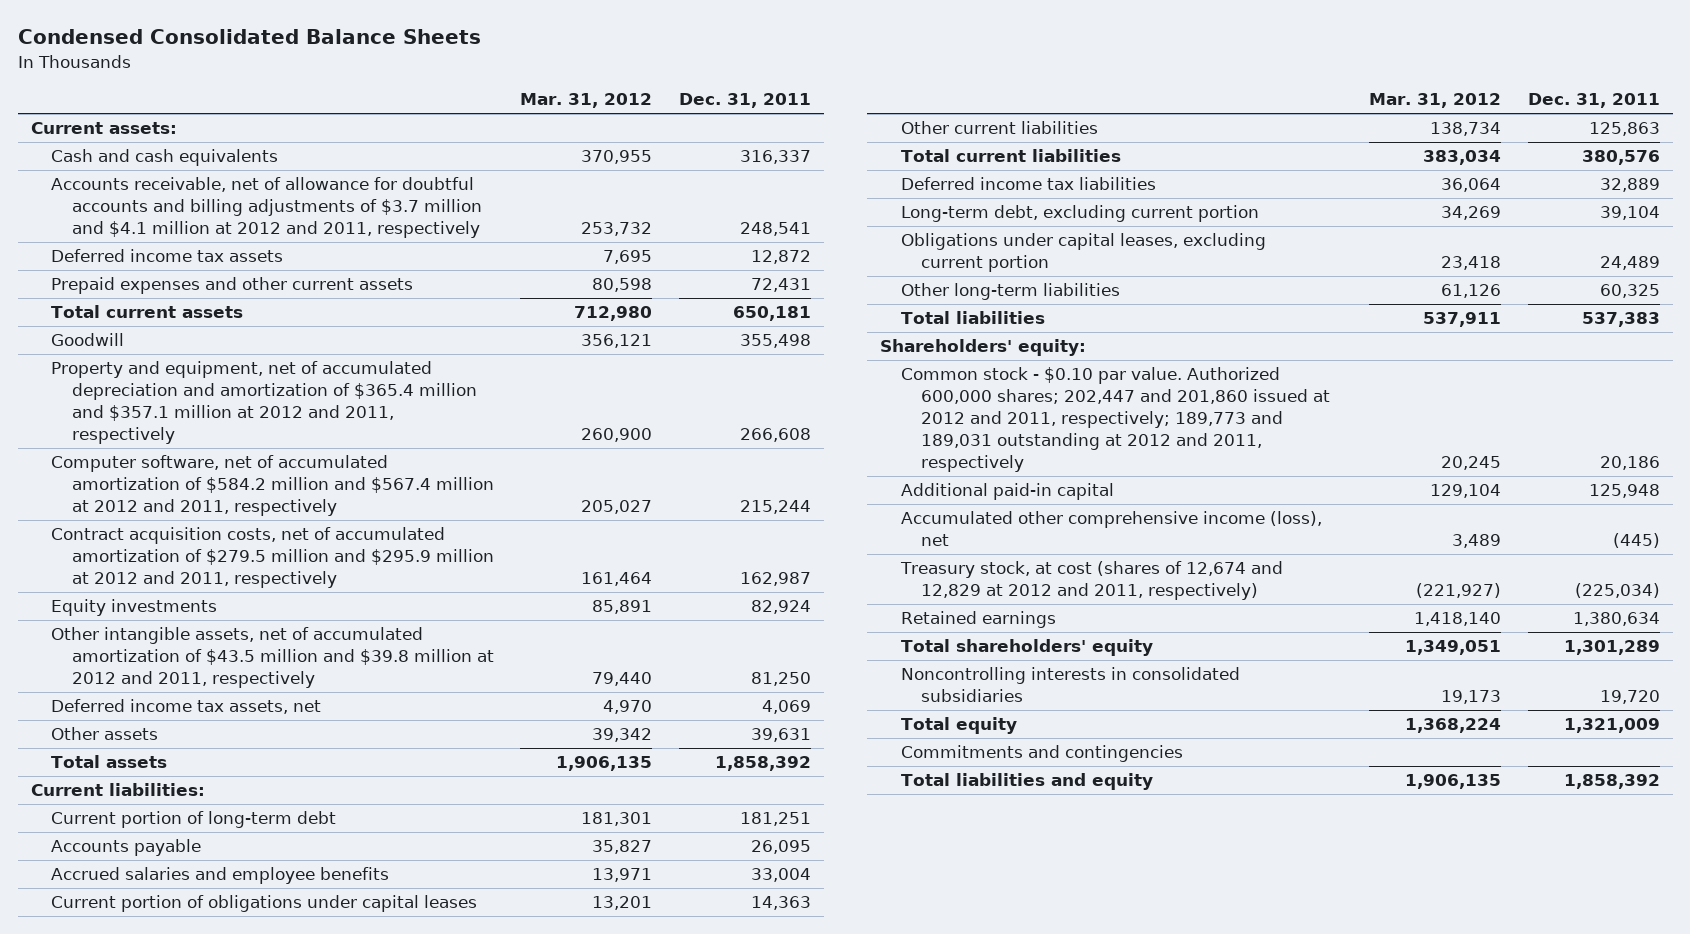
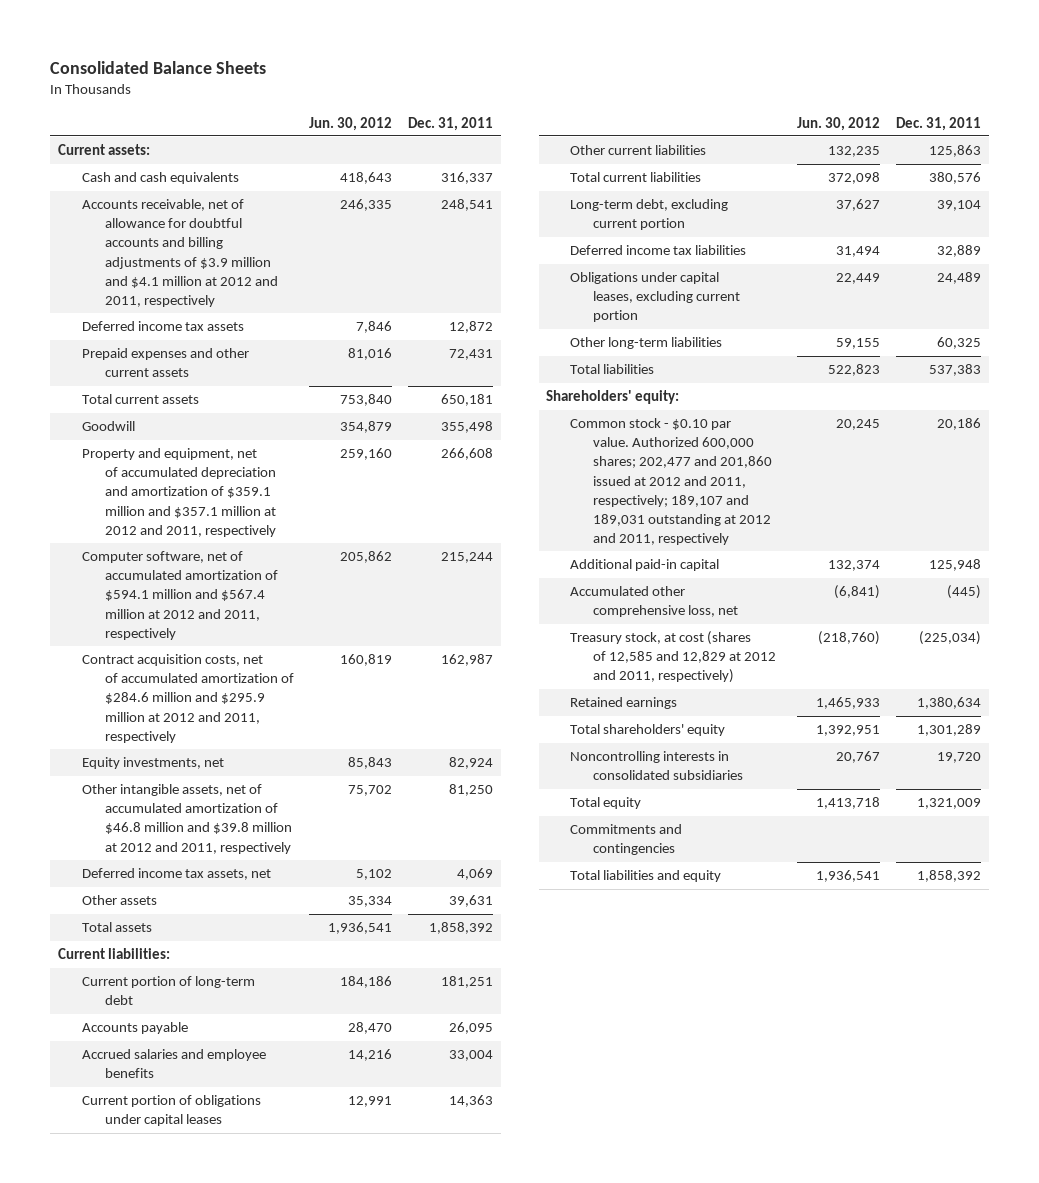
[17,29,481,45] Condensed Consolidated Balance Sheets -> [50,60,267,74] Consolidated Balance Sheets
[520,93,653,109] Mar. 31, 2012 -> none
none -> [309,116,393,131] Jun. 30, 2012
[51,177,483,239] Accounts receivable, net of allowance for doubtful accounts and billing adjustments of $3.7 million and $4.1 million at 2012 and 2011, respectively -> [81,199,278,307] Accounts receivable, net of allowance for doubtful accounts and billing adjustments of $3.9 million and $4.1 million at 2012 and 2011, respectively
[51,361,478,445] Property and equipment, net of accumulated depreciation and amortization of $365.4 million and $357.1 million at 2012 and 2011, respectively -> [81,448,276,537] Property and equipment, net of accumulated depreciation and amortization of $359.1 million and $357.1 million at 2012 and 2011, respectively
[51,455,495,517] Computer software, net of accumulated amortization of $584.2 million and $567.4 million at 2012 and 2011, respectively -> [81,551,278,640] Computer software, net of accumulated amortization of $594.1 million and $567.4 million at 2012 and 2011, respectively
[51,527,495,589] Contract acquisition costs, net of accumulated amortization of $279.5 million and $295.9 million at 2012 and 2011, respectively -> [81,654,294,743] Contract acquisition costs, net of accumulated amortization of $284.6 million and $295.9 million at 2012 and 2011, respectively
[51,599,218,617] Equity investments -> [81,757,224,770] Equity investments, net
[51,627,495,689] Other intangible assets, net of accumulated amortization of $43.5 million and $39.8 million at 2012 and 2011, respectively -> [81,784,292,854] Other intangible assets, net of accumulated amortization of $46.8 million and $39.8 million at 2012 and 2011, respectively
[900,177,1156,191] Deferred income tax liabilities -> [569,245,746,256] Deferred income tax liabilities
[900,367,1331,473] Common stock - $0.10 par value. Authorized 600,000 shares; 202,447 and 201,860 issued at 2012 and 2011, respectively; 189,773 and 189,031 outstanding at 2012 and 2011, respectively -> [569,418,772,545] Common stock - $0.10 par value. Authorized 600,000 shares; 202,477 and 201,860 issued at 2012 and 2011, respectively; 189,107 and 189,031 outstanding at 2012 and 2011, respectively
[900,511,1322,547] Accumulated other comprehensive income (loss), net -> [569,586,738,618] Accumulated other comprehensive loss, net
[899,561,1283,601] Treasury stock, at cost (shares of 12,674 and 12,829 at 2012 and 2011, respectively) -> [569,631,776,684] Treasury stock, at cost (shares of 12,585 and 12,829 at 2012 and 2011, respectively)

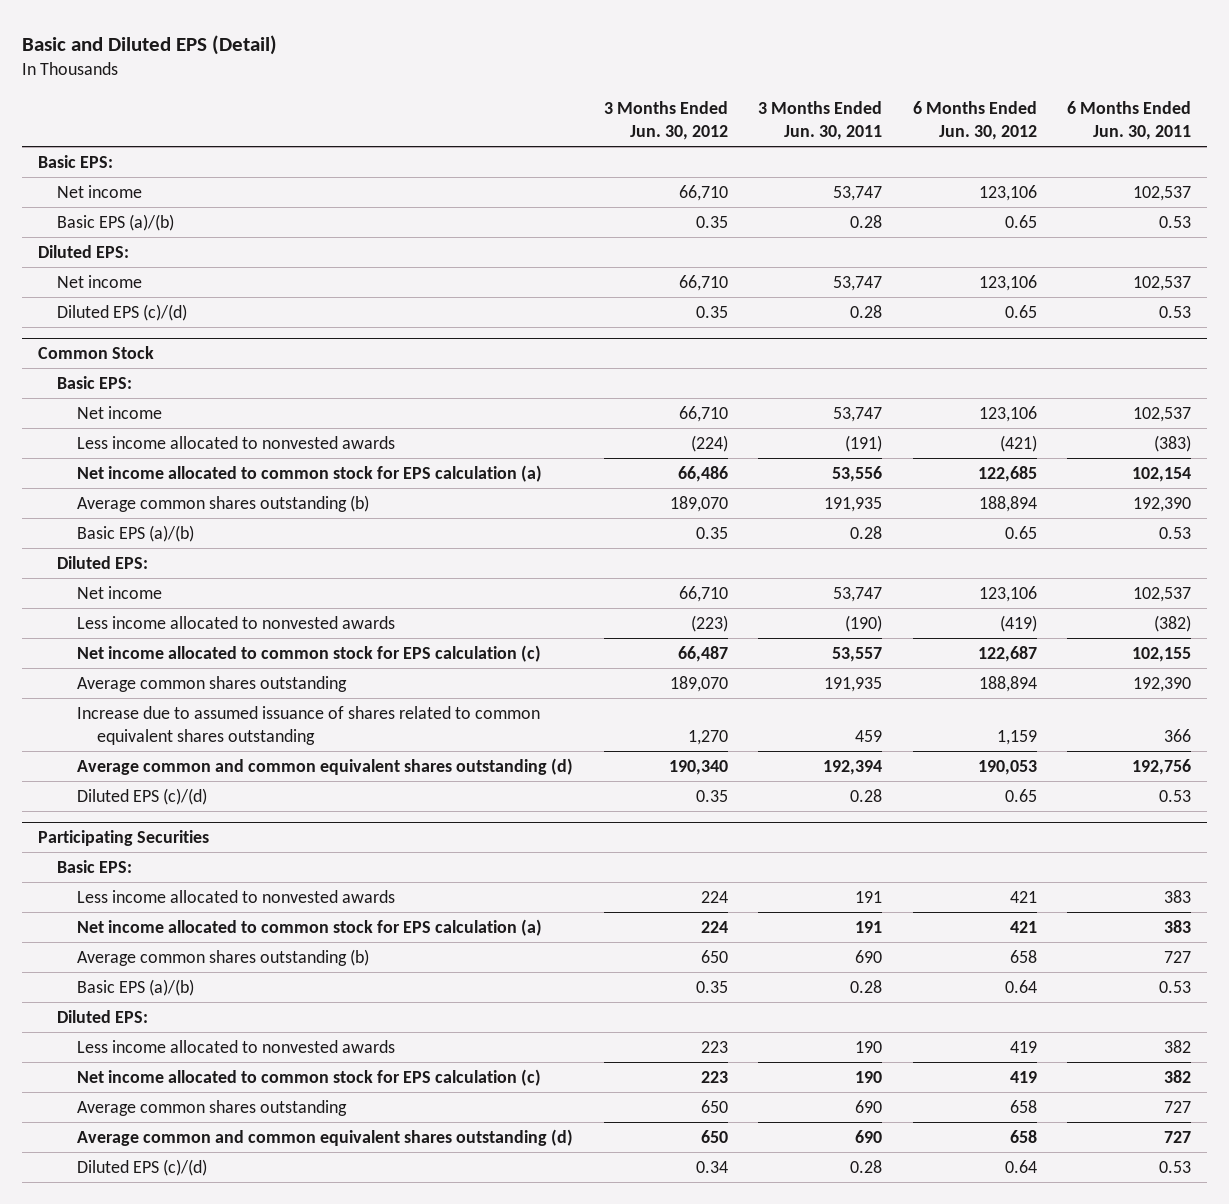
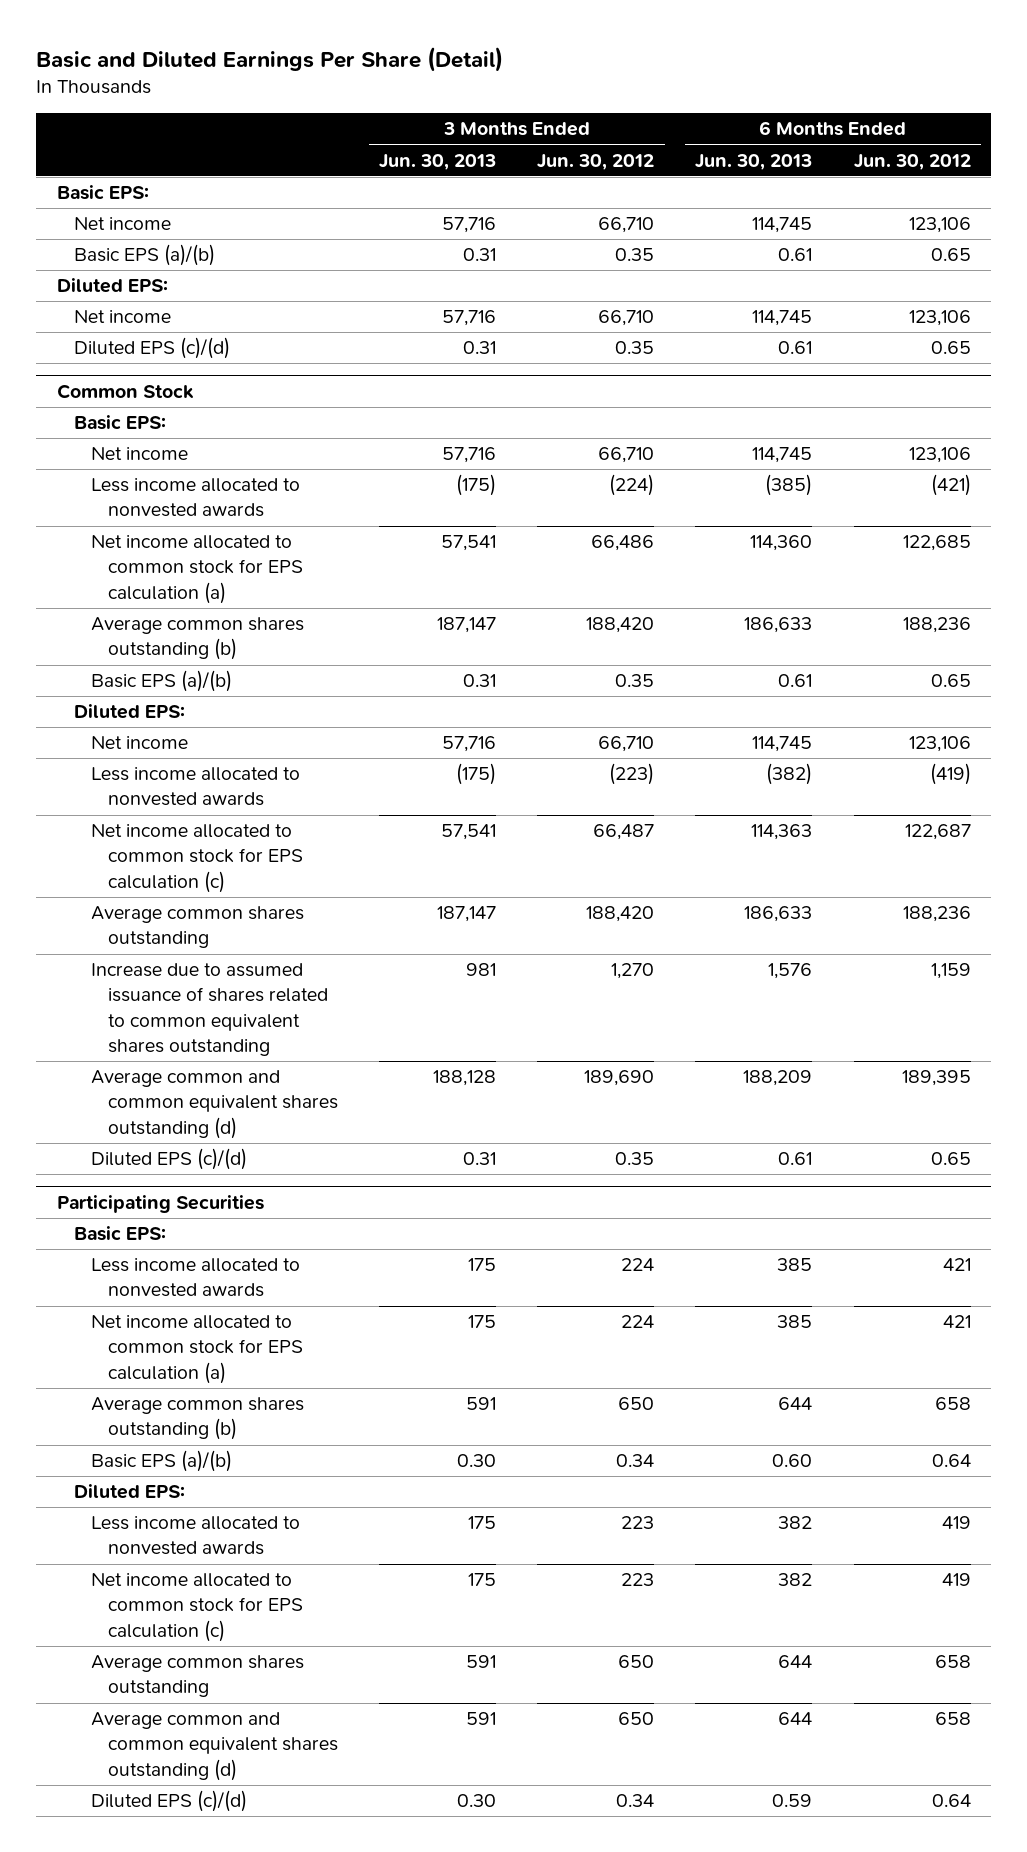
[22,34,278,55] Basic and Diluted EPS (Detail) -> [36,46,504,72] Basic and Diluted Earnings Per Share (Detail)
[758,101,883,141] 3 Months Ended Jun. 30, 2011 -> none
[1067,101,1192,141] 6 Months Ended Jun. 30, 2011 -> none
none -> [379,153,497,170] Jun. 30, 2013
none -> [695,153,813,170] Jun. 30, 2013
[669,495,728,512] 189,070 -> [586,617,655,634] 188,420
[978,495,1037,512] 188,894 -> [902,617,971,634] 188,236
[669,675,728,692] 189,070 -> [586,906,655,923] 188,420
[978,675,1037,692] 188,894 -> [902,906,971,923] 188,236
[668,759,728,775] 190,340 -> [584,1070,655,1087] 189,690
[977,759,1037,775] 190,053 -> [901,1070,971,1087] 189,395
[695,980,728,993] 0.35 -> [616,1454,655,1468] 0.34

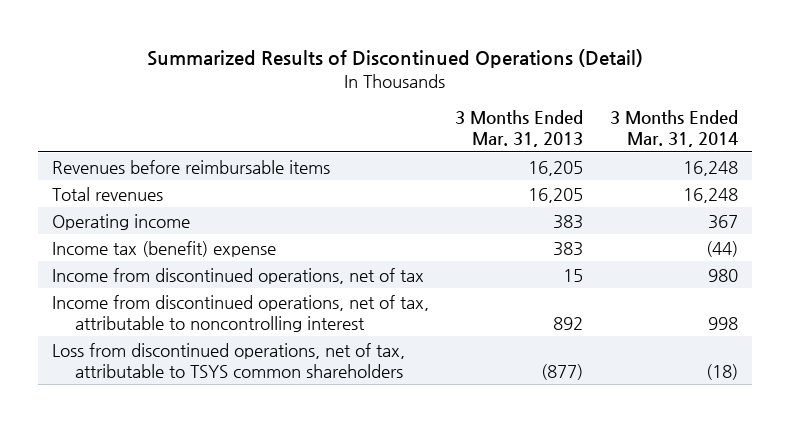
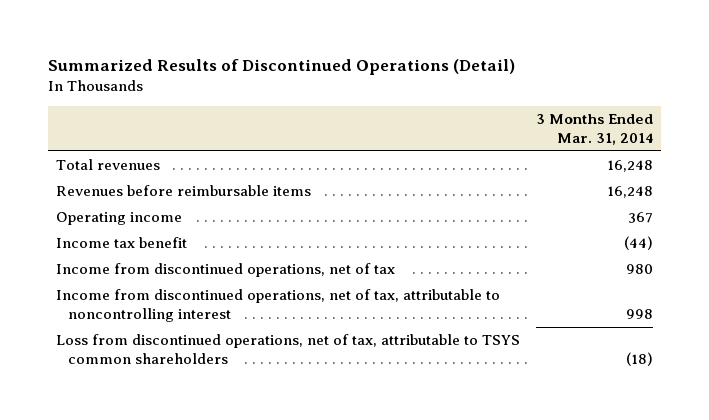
[455,110,584,148] 3 Months Ended Mar. 31, 2013 -> none
[51,159,330,174] Revenues before reimbursable items -> [56,185,312,197] Revenues before reimbursable items
[51,240,276,257] Income tax (benefit) expense -> [56,237,188,249] Income tax benefit

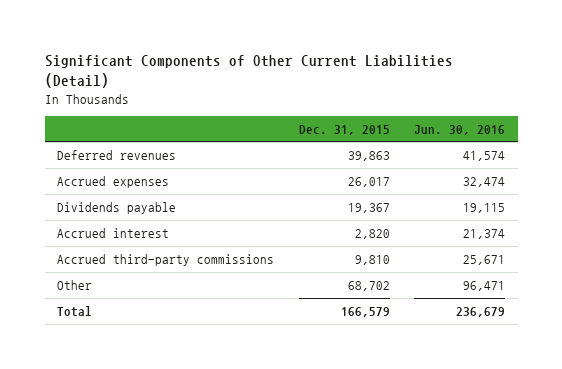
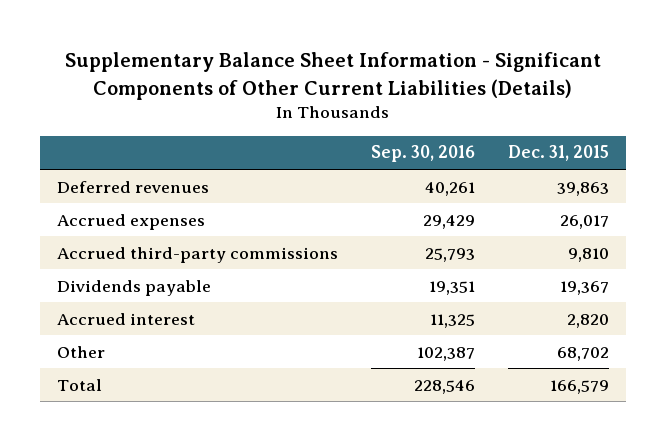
[44,54,453,89] Significant Components of Other Current Liabilities (Detail) -> [65,52,602,100] Supplementary Balance Sheet Information - Significant Components of Other Current Liabilities (Details)
[414,124,506,135] Jun. 30, 2016 -> none
none -> [371,145,476,163] Sep. 30, 2016
[56,253,274,266] Accrued third-party commissions -> [56,246,338,263] Accrued third-party commissions

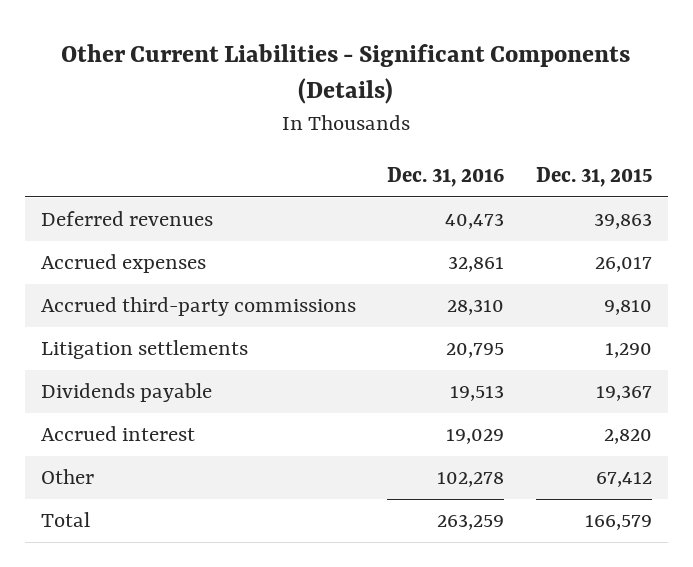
[65,52,602,100] Supplementary Balance Sheet Information - Significant Components of Other Current Liabilities (Details) -> [61,43,631,105] Other Current Liabilities - Significant Components (Details)
[371,145,476,163] Sep. 30, 2016 -> none
none -> [387,167,505,188] Dec. 31, 2016
none -> [40,340,248,360] Litigation settlements
[557,346,610,361] 68,702 -> [596,472,653,488] 67,412

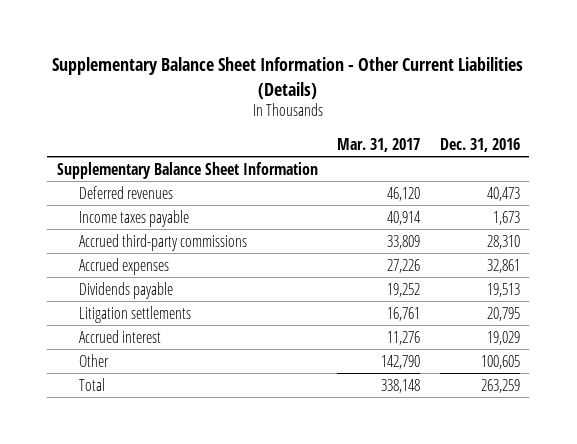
[61,43,631,105] Other Current Liabilities - Significant Components (Details) -> [52,57,524,99] Supplementary Balance Sheet Information - Other Current Liabilities (Details)
[536,167,653,188] Dec. 31, 2015 -> none
none -> [337,137,421,152] Mar. 31, 2017
none -> [57,161,319,179] Supplementary Balance Sheet Information
none -> [79,209,190,227] Income taxes payable
[40,254,206,274] Accrued expenses -> [79,257,170,275] Accrued expenses
[40,340,248,360] Litigation settlements -> [79,305,192,323] Litigation settlements
[437,472,505,488] 102,278 -> [480,354,520,369] 100,605

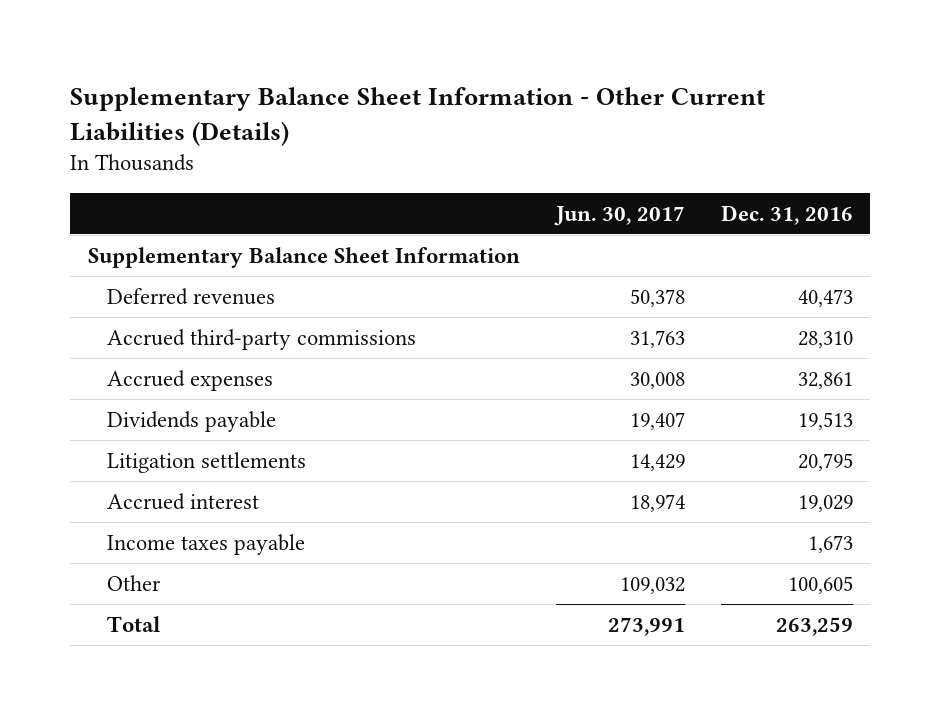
[337,137,421,152] Mar. 31, 2017 -> none
none -> [553,205,685,226] Jun. 30, 2017
[79,209,190,227] Income taxes payable -> [106,533,305,555] Income taxes payable

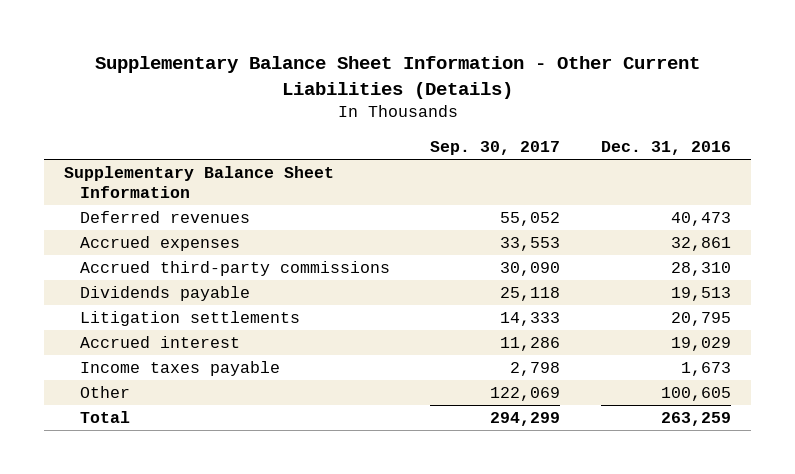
[553,205,685,226] Jun. 30, 2017 -> none
none -> [430,140,561,155] Sep. 30, 2017
[106,328,416,350] Accrued third-party commissions -> [79,261,390,277] Accrued third-party commissions

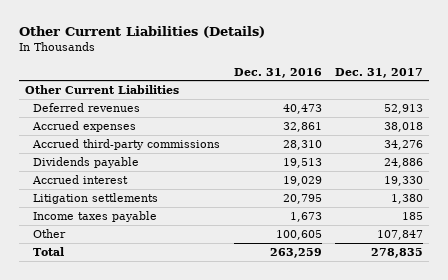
[94,56,700,99] Supplementary Balance Sheet Information - Other Current Liabilities (Details) -> [18,26,265,39] Other Current Liabilities (Details)
[430,140,561,155] Sep. 30, 2017 -> none
none -> [334,67,423,78] Dec. 31, 2017
[64,166,335,198] Supplementary Balance Sheet Information -> none
none -> [25,84,180,94] Other Current Liabilities
[79,311,300,327] Litigation settlements -> [33,192,159,204] Litigation settlements

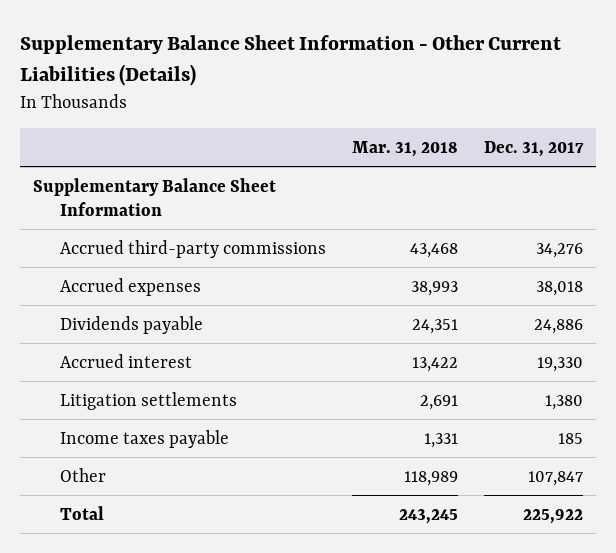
[18,26,265,39] Other Current Liabilities (Details) -> [19,35,561,87] Supplementary Balance Sheet Information - Other Current Liabilities (Details)
[233,67,322,78] Dec. 31, 2016 -> none
none -> [352,140,459,157] Mar. 31, 2018
[25,84,180,94] Other Current Liabilities -> none
[33,102,141,112] Deferred revenues -> none
none -> [32,177,276,216] Supplementary Balance Sheet Information
[32,120,137,132] Accrued expenses -> [60,277,202,296] Accrued expenses
[370,247,423,258] 278,835 -> [523,508,584,524] 225,922

